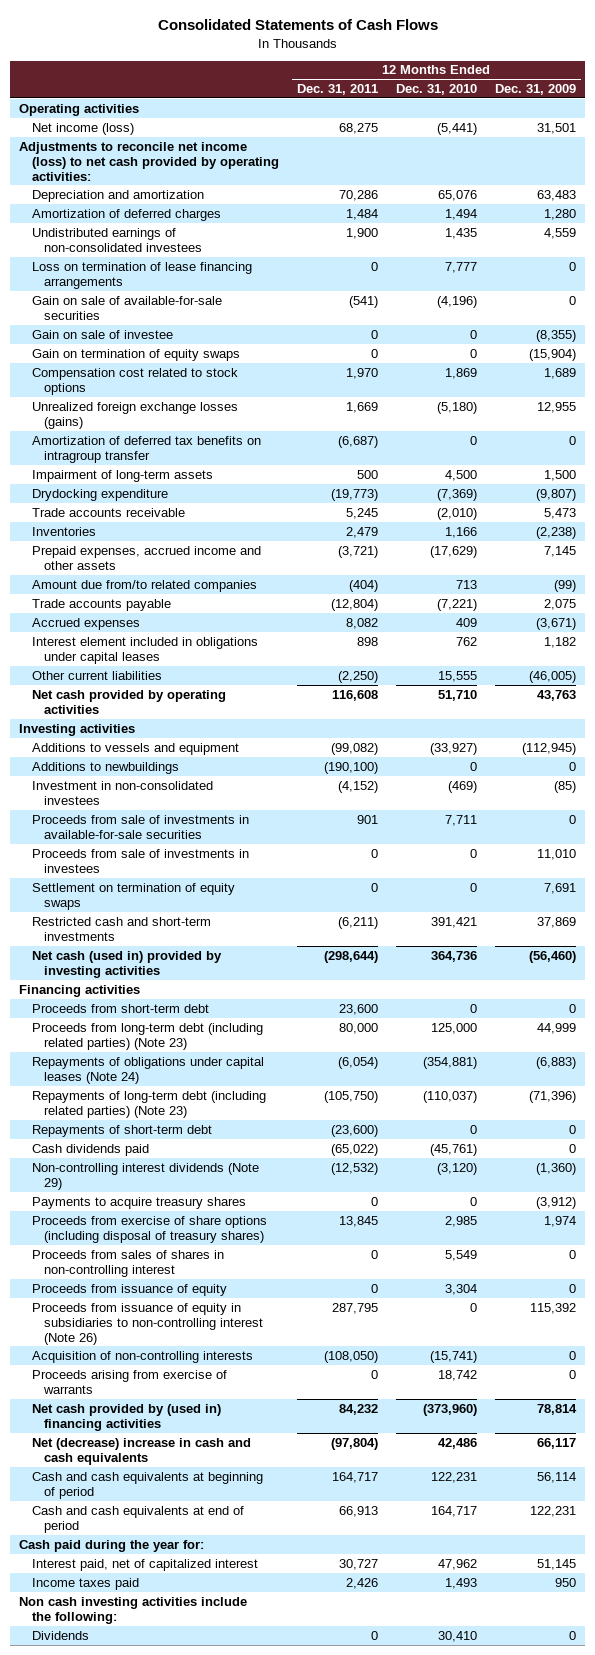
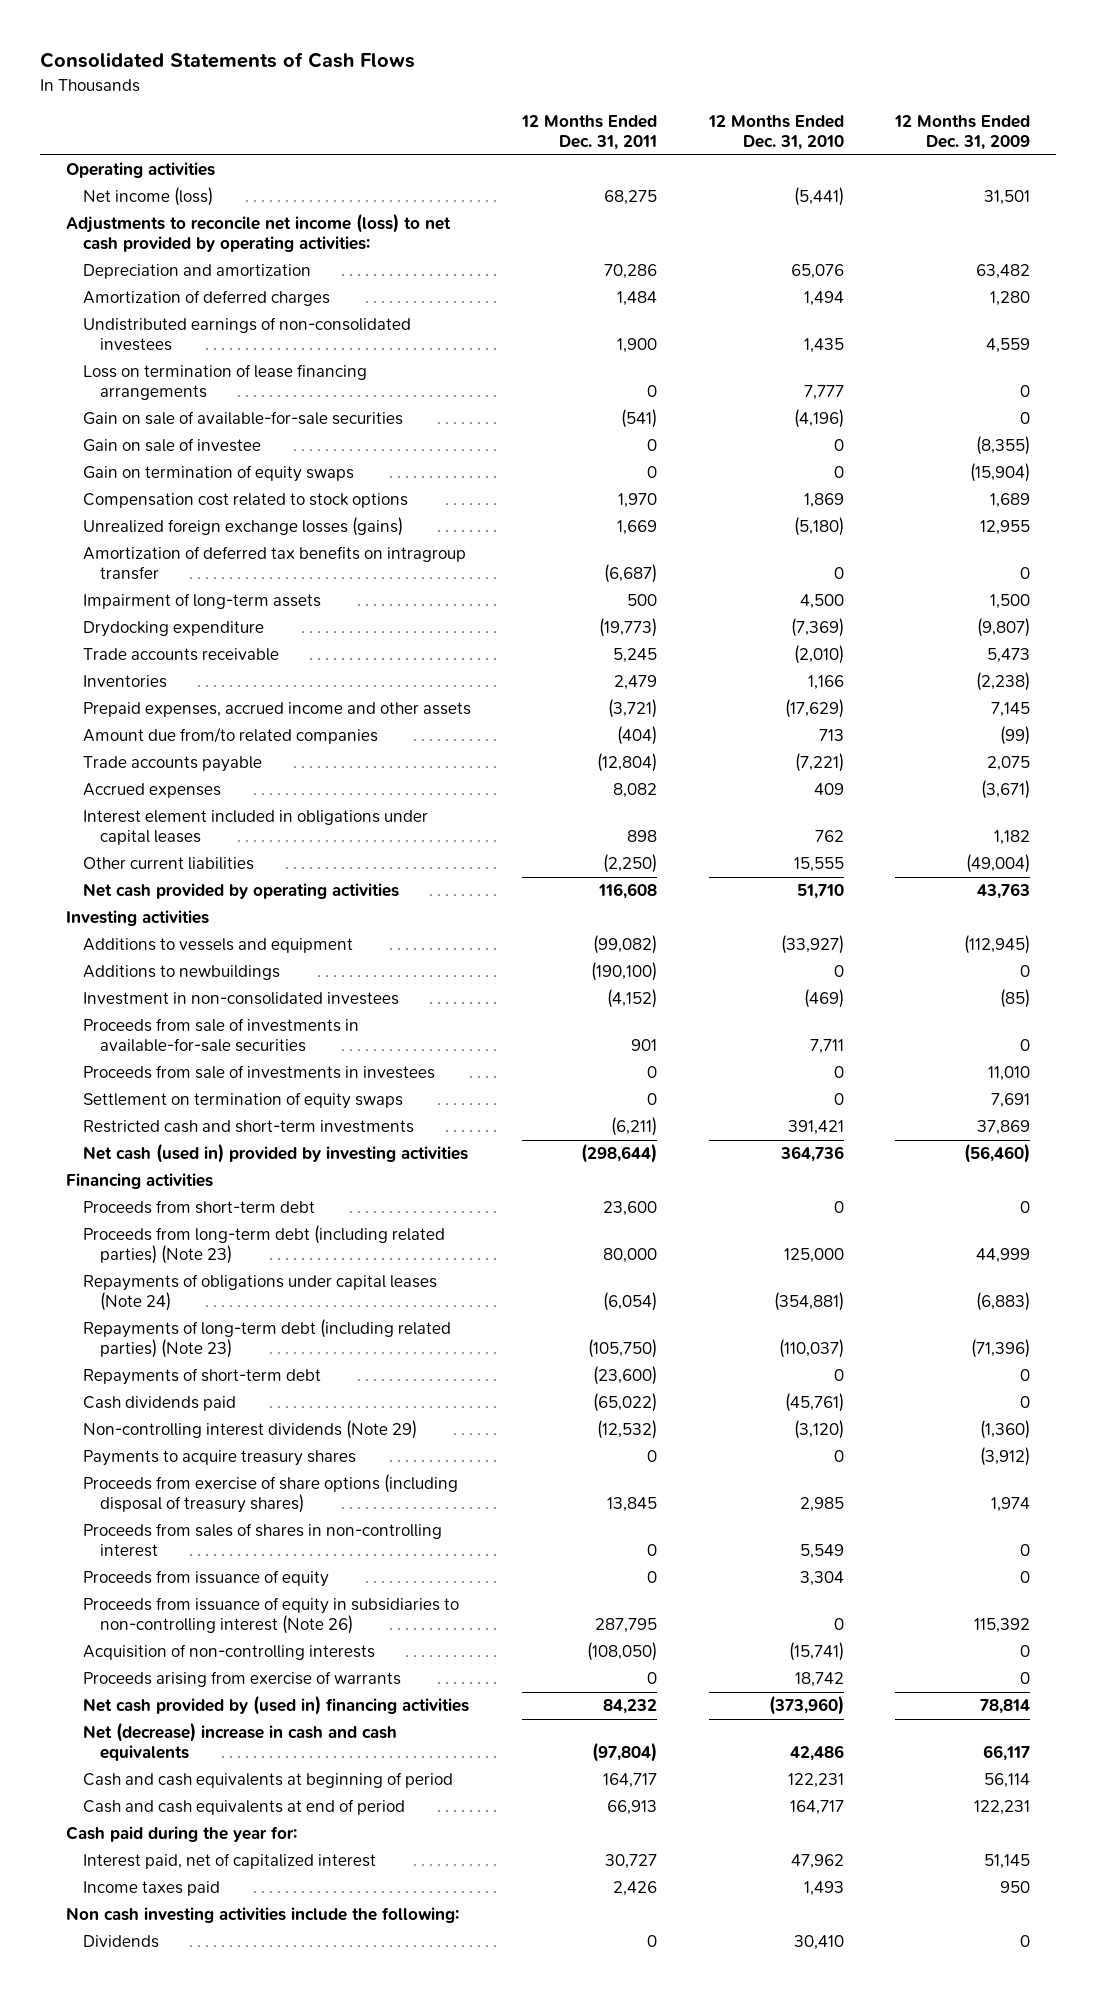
[537,189,577,201] 63,483 -> [975,264,1030,280] 63,482
[529,670,577,683] (46,005) -> [965,854,1030,874] (49,004)

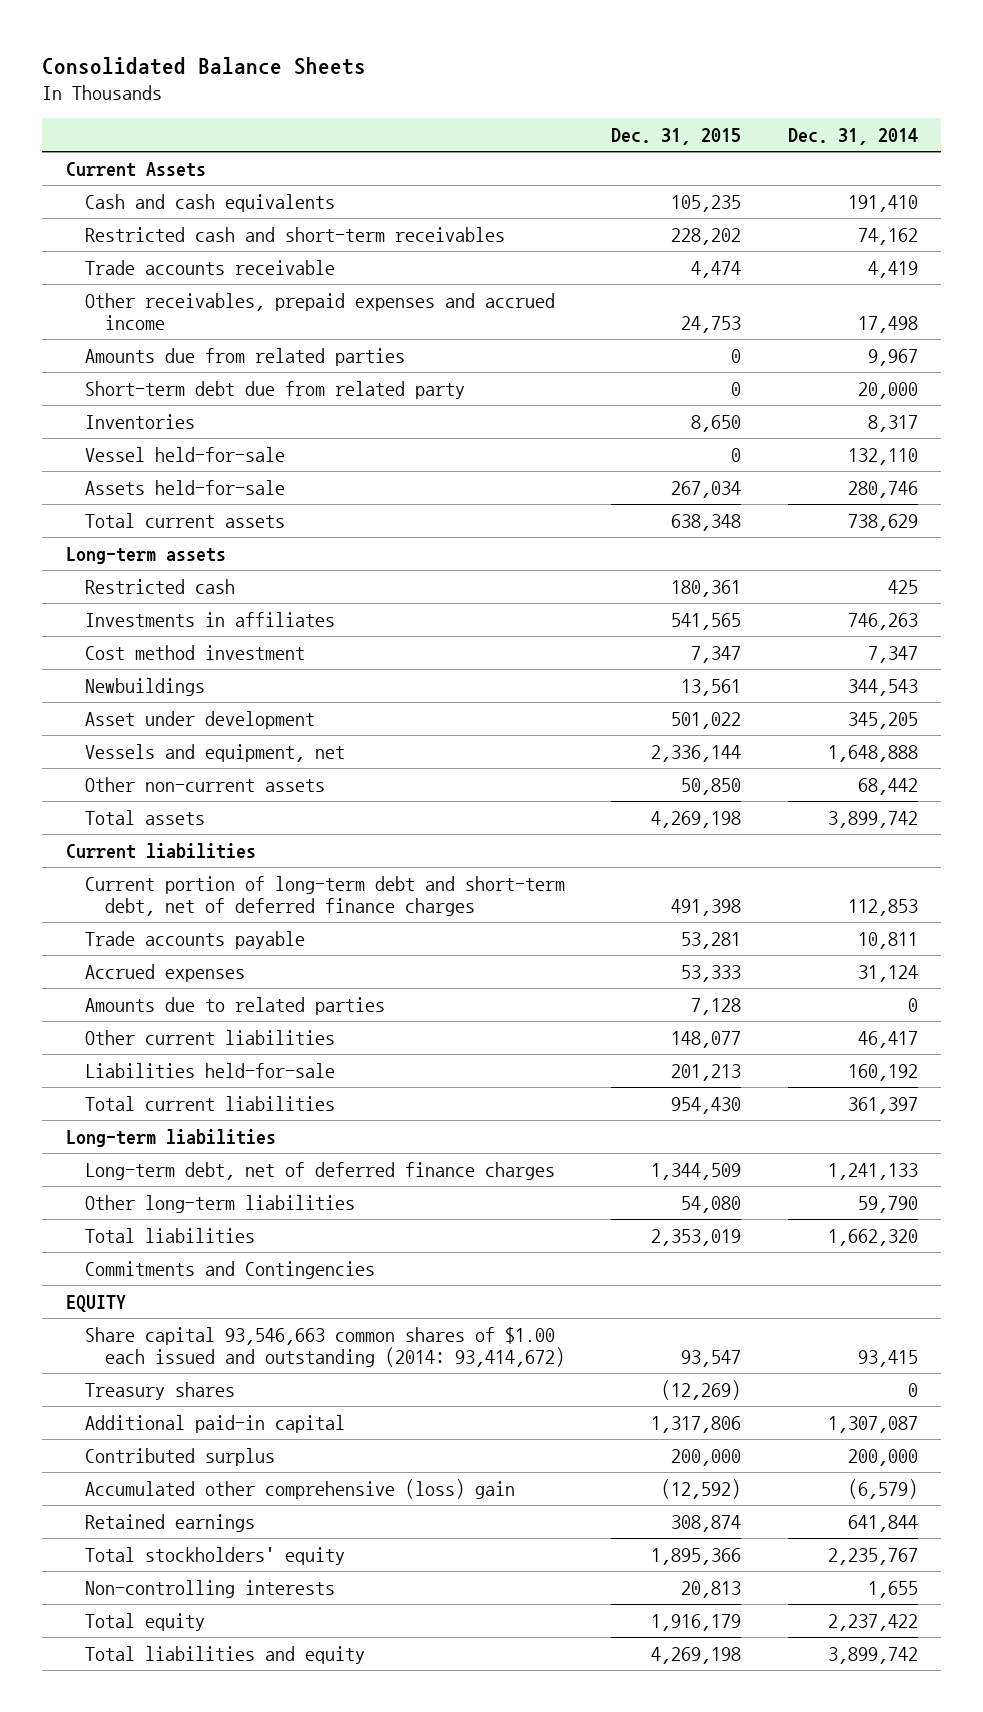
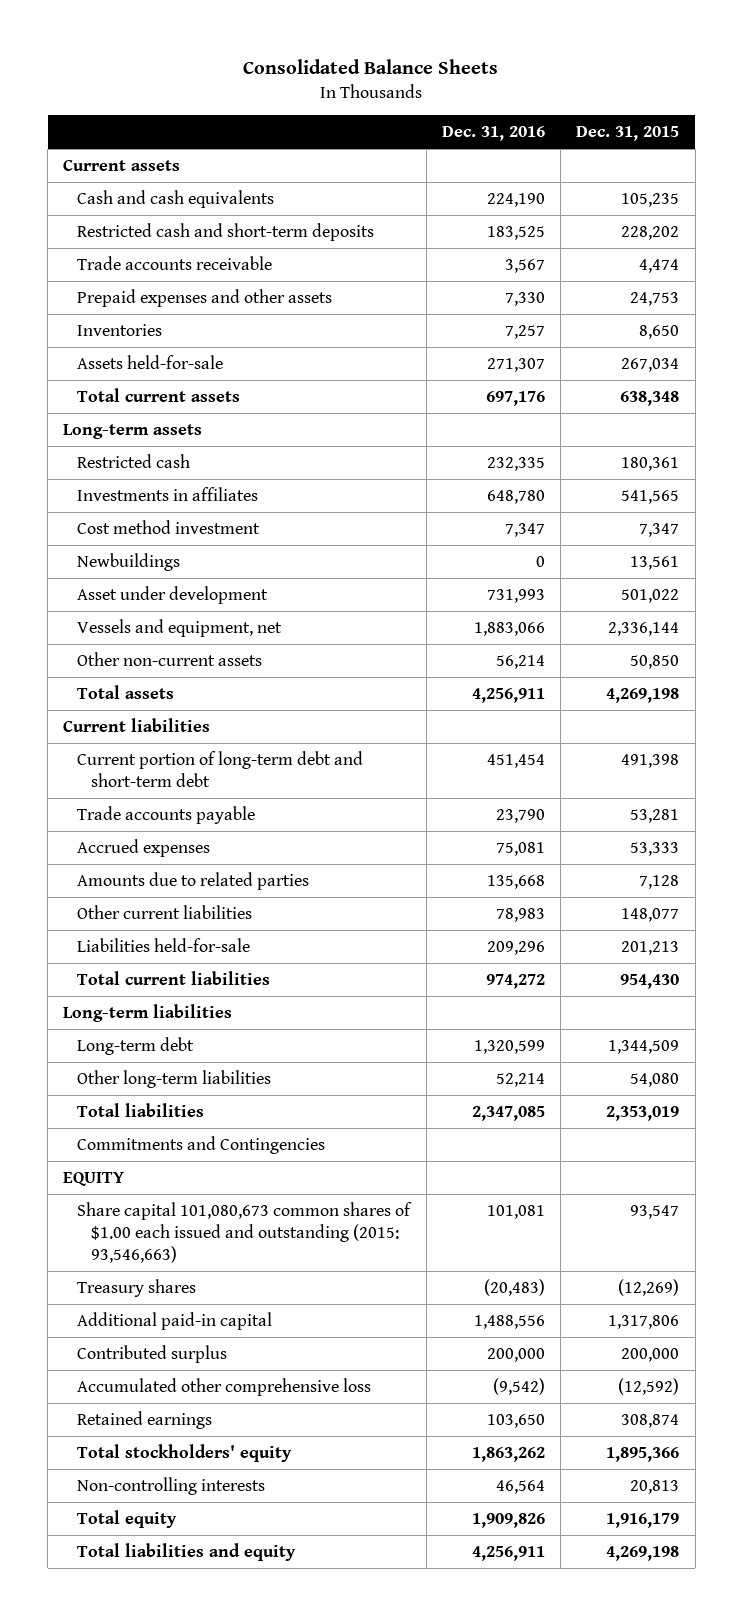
[787,128,918,146] Dec. 31, 2014 -> none
none -> [441,125,545,141] Dec. 31, 2016
[65,161,206,177] Current Assets -> [63,159,181,171] Current assets
[85,226,506,242] Restricted cash and short-term receivables -> [77,222,375,241] Restricted cash and short-term deposits
[85,347,406,366] Amounts due from related parties -> none
[85,380,466,399] Short-term debt due from related party -> none
[85,292,556,331] Other receivables, prepaid expenses and accrued income -> [77,288,333,307] Prepaid expenses and other assets
[85,446,286,462] Vessel held-for-sale -> none
[85,875,566,917] Current portion of long-term debt and short-term debt, net of deferred finance charges -> [77,750,364,787] Current portion of long-term debt and short-term debt
[85,1161,556,1180] Long-term debt, net of deferred finance charges -> [77,1036,195,1055] Long-term debt
[85,1326,565,1368] Share capital 93,546,663 common shares of $1.00 each issued and outstanding (2014: 93,414,672) -> [77,1201,413,1263] Share capital 101,080,673 common shares of $1.00 each issued and outstanding (2015: 93,546,663)
[85,1478,516,1499] Accumulated other comprehensive (loss) gain -> [77,1377,372,1396] Accumulated other comprehensive loss

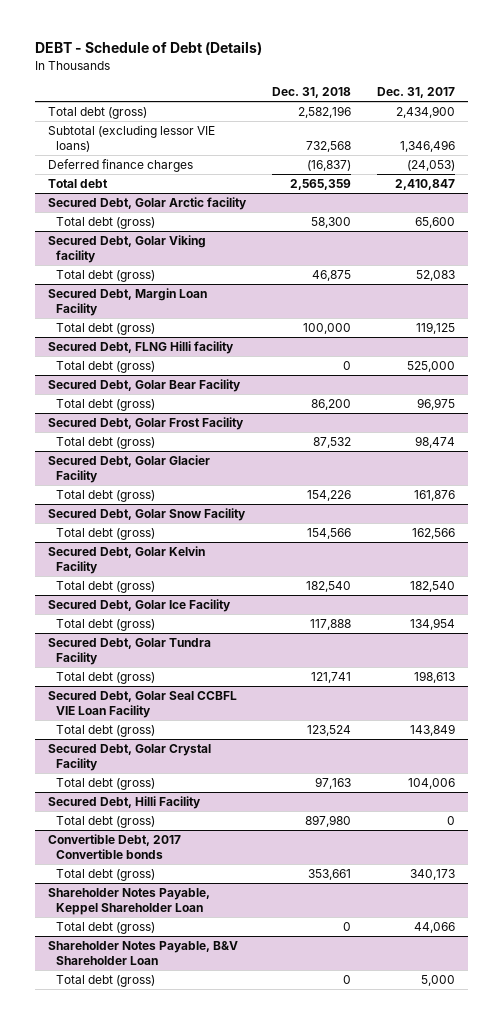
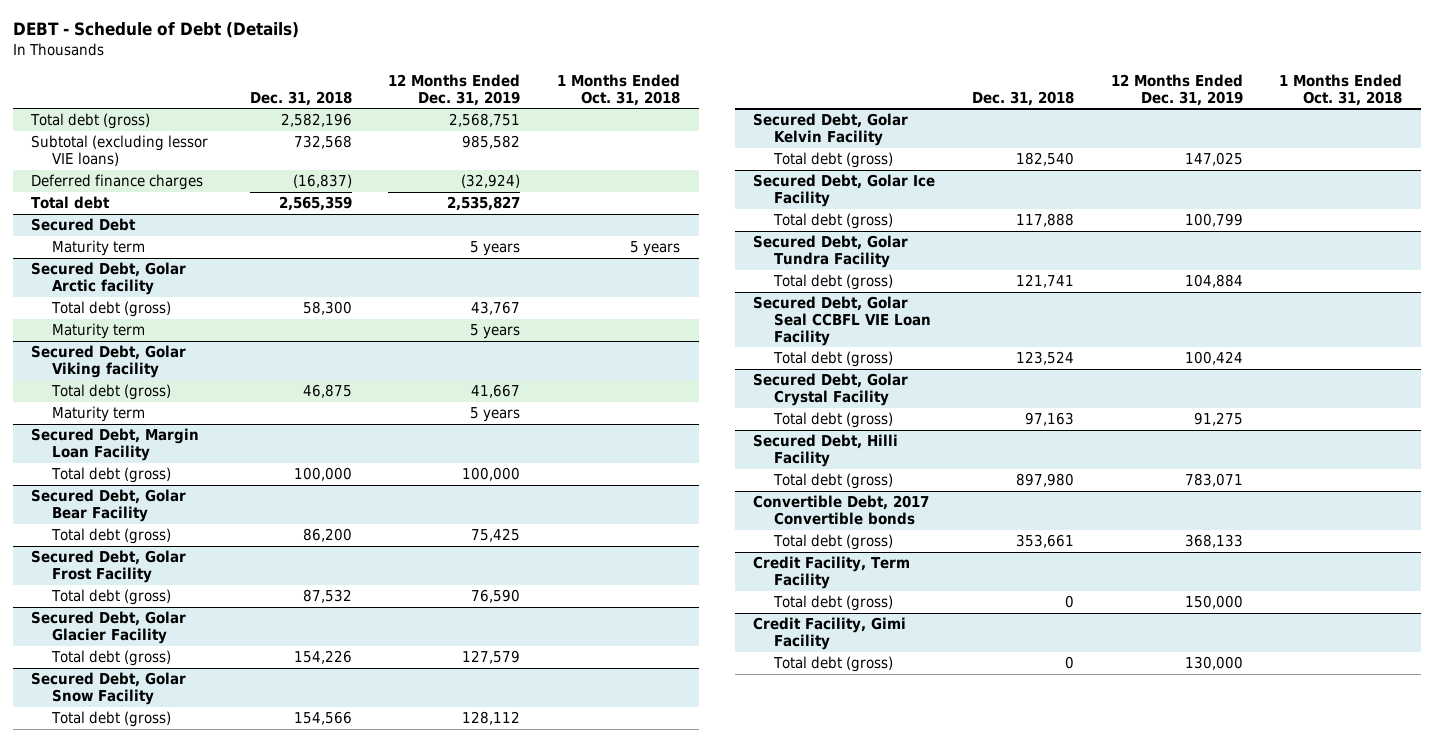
[377,86,456,98] Dec. 31, 2017 -> none
none -> [388,73,521,106] 12 Months Ended Dec. 31, 2019
none -> [557,73,681,106] 1 Months Ended Oct. 31, 2018
none -> [31,218,137,232] Secured Debt
none -> [51,240,145,257] Maturity term
none -> [51,323,145,340] Maturity term
none -> [51,406,145,423] Maturity term
[47,341,234,355] Secured Debt, FLNG Hilli facility -> none
[56,361,156,374] Total debt (gross) -> none
[47,888,210,915] Shareholder Notes Payable, Keppel Shareholder Loan -> none
none -> [753,556,911,590] Credit Facility, Term Facility
[47,941,238,965] Shareholder Notes Payable, B&V Shareholder Loan -> none
none -> [753,617,907,651] Credit Facility, Gimi Facility

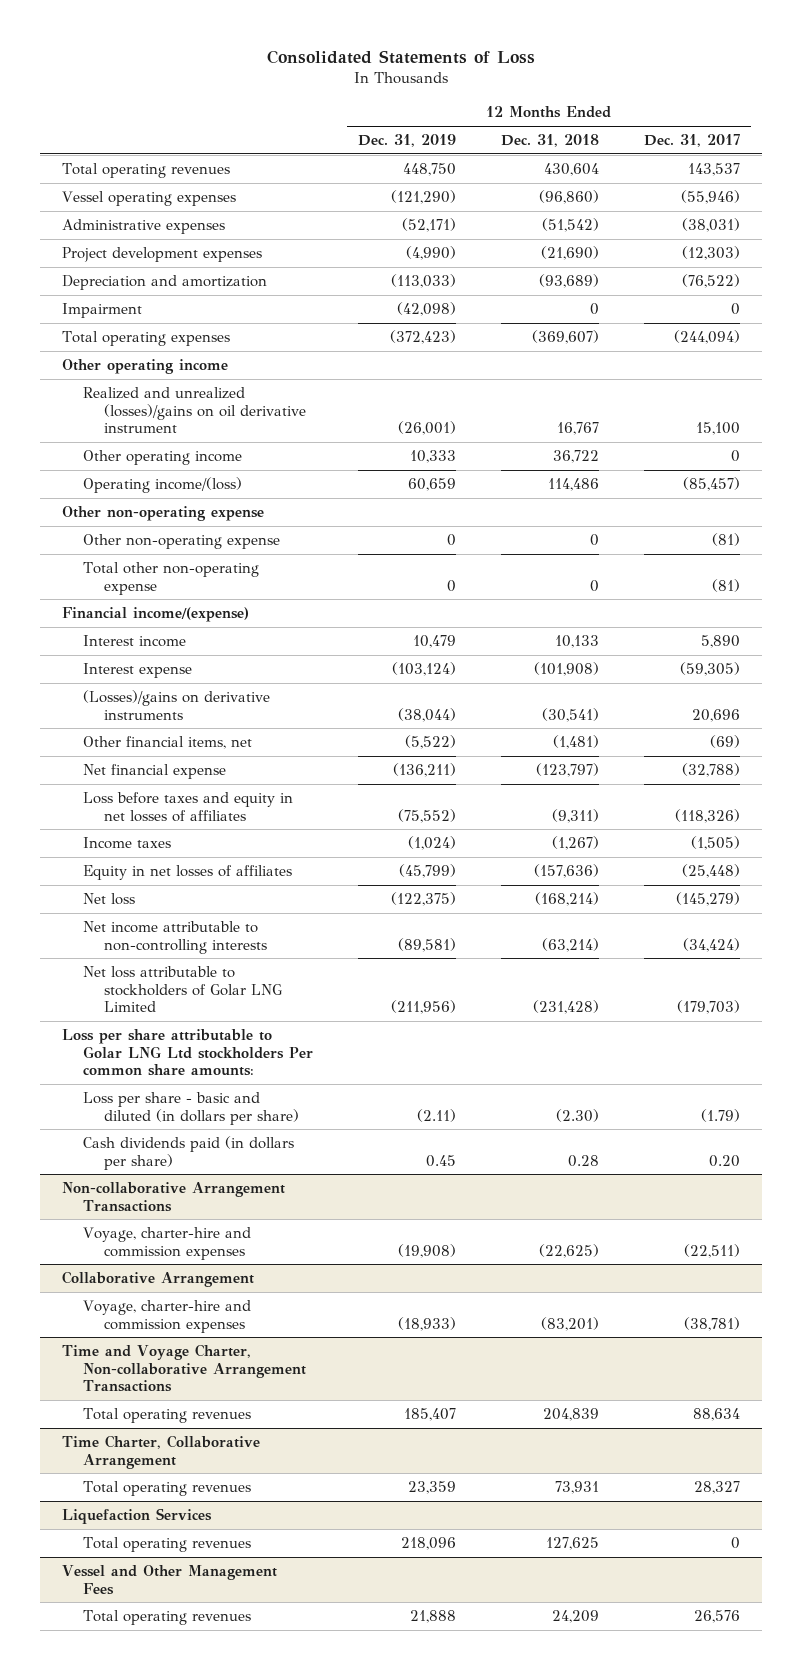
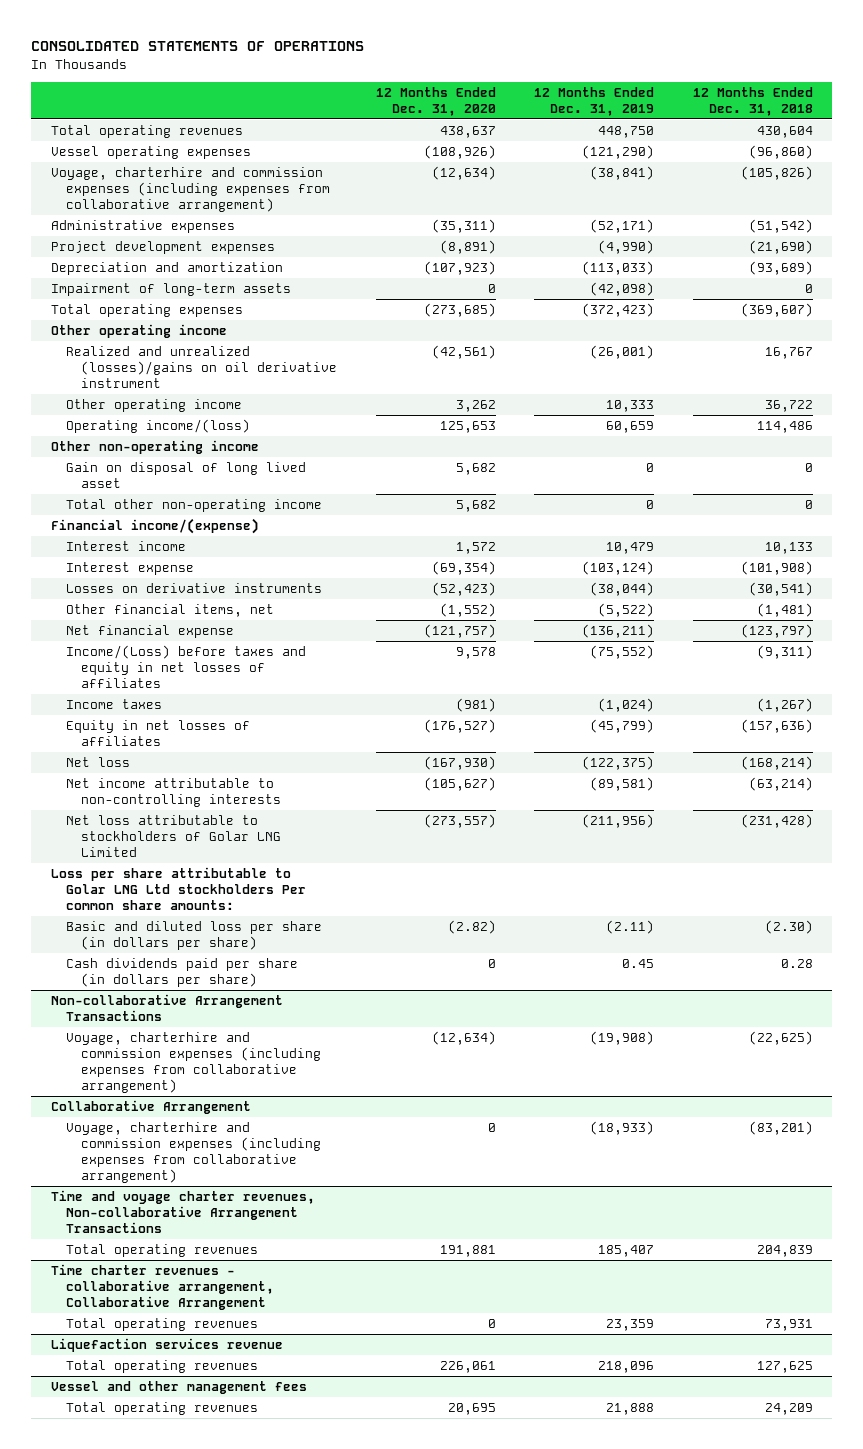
[267,49,536,64] Consolidated Statements of Loss -> [31,41,365,52] CONSOLIDATED STATEMENTS OF OPERATIONS
[643,134,740,148] Dec. 31, 2017 -> none
none -> [375,86,496,116] 12 Months Ended Dec. 31, 2020
none -> [50,167,330,213] Voyage, charterhire and commission expenses (including expenses from collaborative arrangement)
[62,303,143,319] Impairment -> [50,283,291,297] Impairment of long-term assets
[62,506,265,522] Other non-operating expense -> [50,440,259,455] Other non-operating income
[83,534,281,550] Other non-operating expense -> [65,462,306,489] Gain on disposal of long lived asset
[83,562,260,595] Total other non-operating expense -> [65,499,322,513] Total other non-operating income
[83,690,271,720] (Losses)/gains on derivative instruments -> [65,583,322,594] Losses on derivative instruments
[83,792,294,822] Loss before taxes and equity in net losses of affiliates -> [65,645,306,689] Income/(Loss) before taxes and equity in net losses of affiliates
[83,1092,300,1125] Loss per share - basic and diluted (in dollars per share) -> [65,921,322,951] Basic and diluted loss per share (in dollars per share)
[83,1136,295,1170] Cash dividends paid (in dollars per share) -> [65,958,298,988] Cash dividends paid per share (in dollars per share)
[83,1227,252,1260] Voyage, charter-hire and commission expenses -> [65,1032,322,1094] Voyage, charterhire and commission expenses (including expenses from collaborative arrangement)
[83,1300,252,1333] Voyage, charter-hire and commission expenses -> [65,1122,322,1184] Voyage, charterhire and commission expenses (including expenses from collaborative arrangement)
[62,1344,307,1393] Time and Voyage Charter, Non-collaborative Arrangement Transactions -> [50,1190,315,1234] Time and voyage charter revenues, Non-collaborative Arrangement Transactions
[62,1435,261,1469] Time Charter, Collaborative Arrangement -> [50,1264,274,1311] Time charter revenues - collaborative arrangement, Collaborative Arrangement
[62,1508,213,1525] Liquefaction Services -> [50,1338,283,1353] Liquefaction services revenue
[62,1565,278,1595] Vessel and Other Management Fees -> [50,1381,307,1395] Vessel and other management fees

